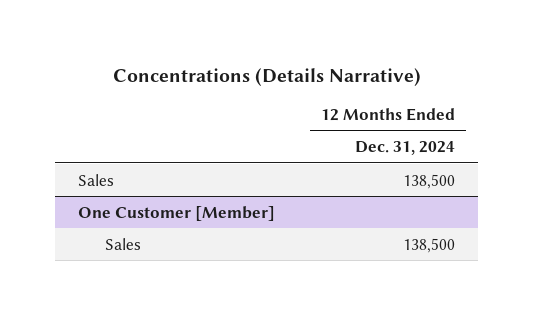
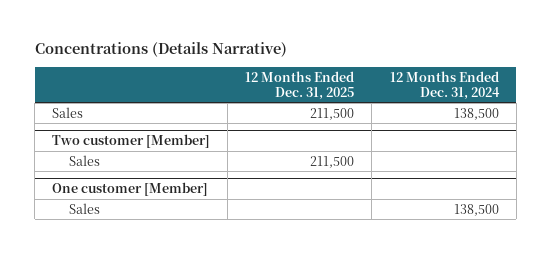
none -> [245,70,355,100] 12 Months Ended Dec. 31, 2025
none -> [52,134,211,149] Two customer [Member]
none -> [68,154,100,166] Sales
[78,205,276,221] One Customer [Member] -> [52,182,209,197] One customer [Member]

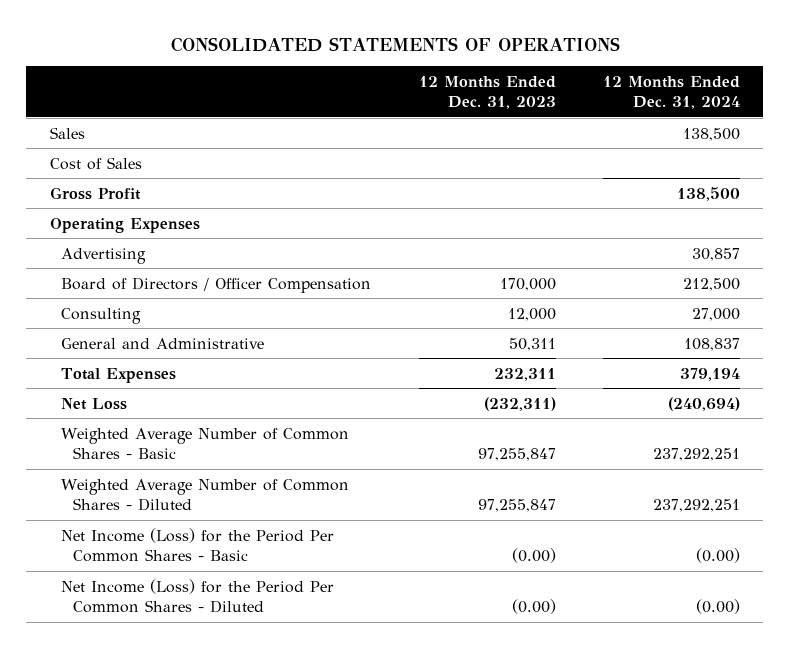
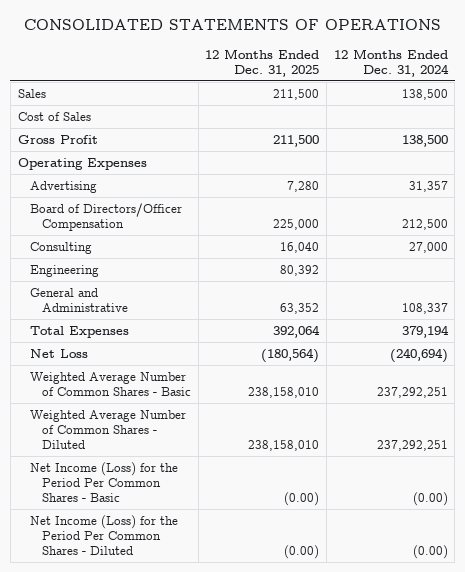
[418,76,556,110] 12 Months Ended Dec. 31, 2023 -> none
none -> [205,49,320,77] 12 Months Ended Dec. 31, 2025
[691,247,740,261] 30,857 -> [408,180,448,192] 31,357
[61,276,372,293] Board of Directors / Officer Compensation -> [29,202,182,231] Board of Directors/Officer Compensation
none -> [29,264,99,277] Engineering
[683,337,740,351] 108,837 -> [401,302,448,314] 108,337

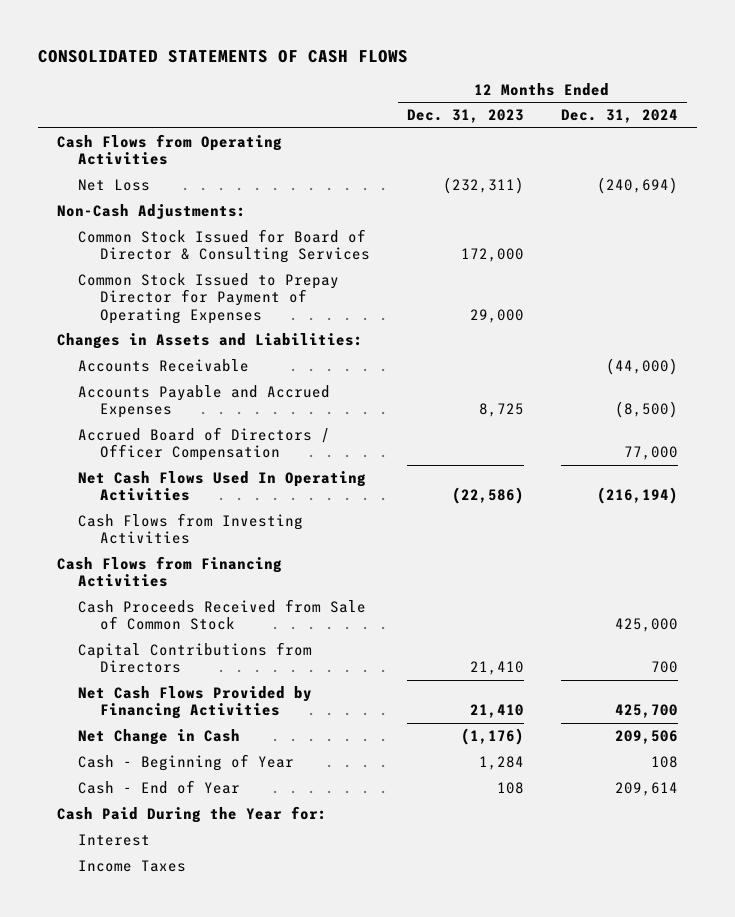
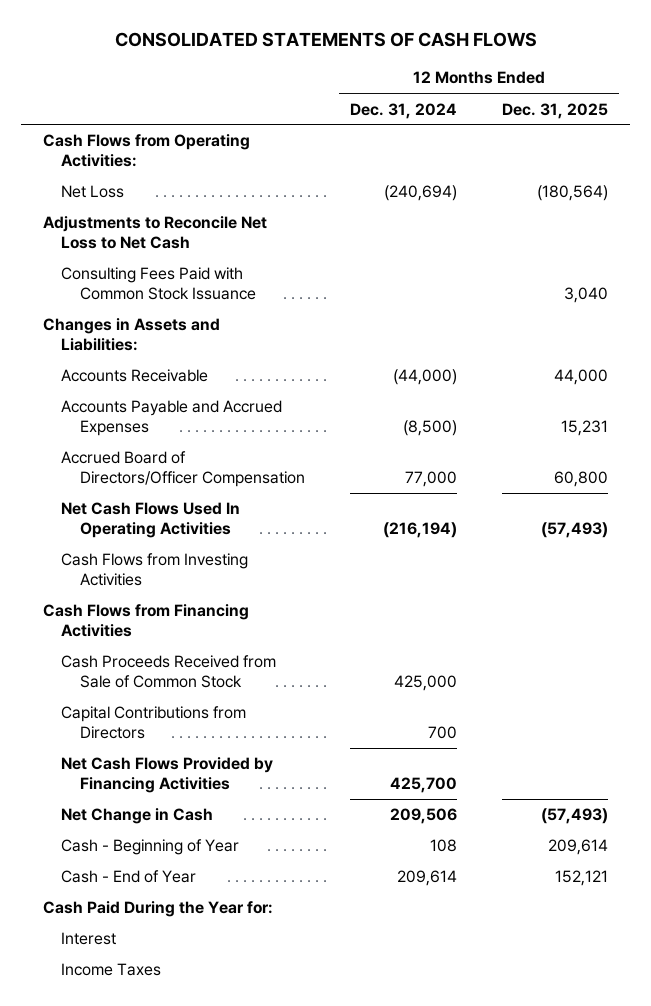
[406,109,524,124] Dec. 31, 2023 -> none
none -> [501,102,608,119] Dec. 31, 2025
[56,134,282,166] Cash Flows from Operating Activities -> [43,134,251,168] Cash Flows from Operating Activities:
[78,229,370,264] Common Stock Issued for Board of Director & Consulting Services -> none
[78,273,340,324] Common Stock Issued to Prepay Director for Payment of Operating Expenses -> none
[56,204,246,220] Non-Cash Adjustments: -> [43,216,268,250] Adjustments to Reconcile Net Loss to Net Cash
none -> [61,267,256,301] Consulting Fees Paid with Common Stock Issuance
[78,427,331,462] Accrued Board of Directors / Officer Compensation -> [61,451,305,488] Accrued Board of Directors/Officer Compensation

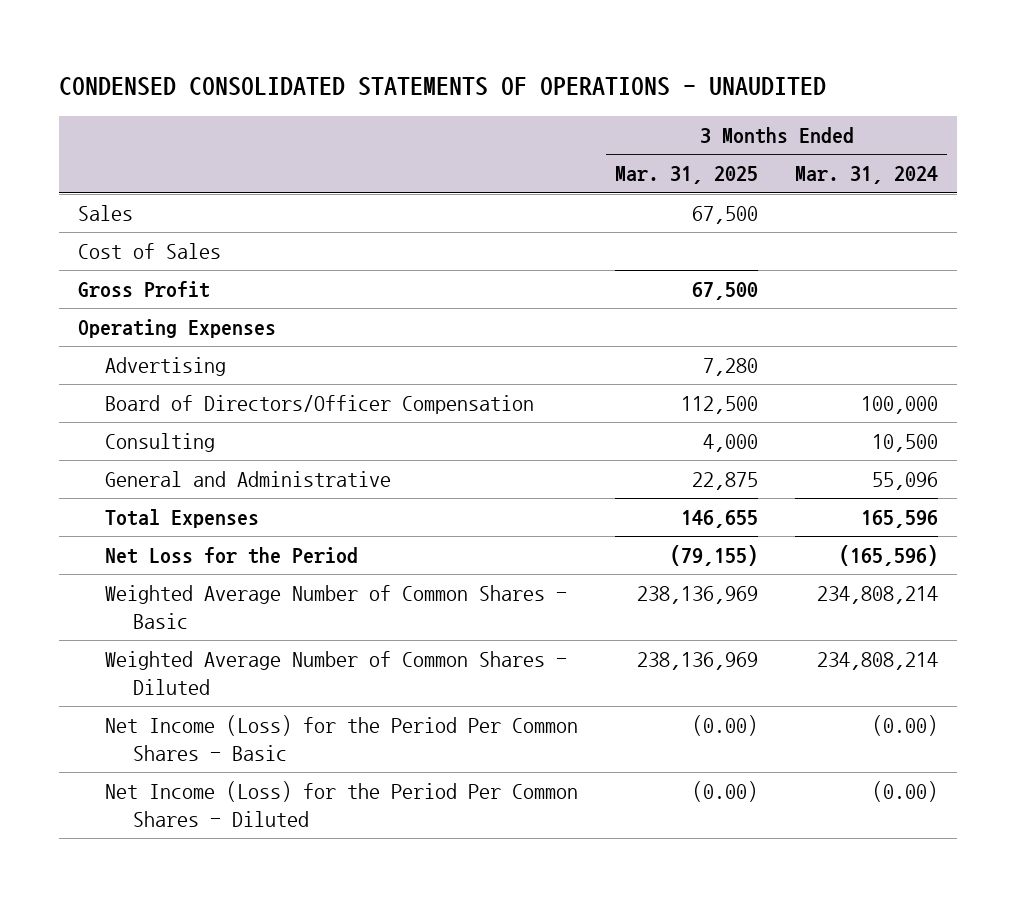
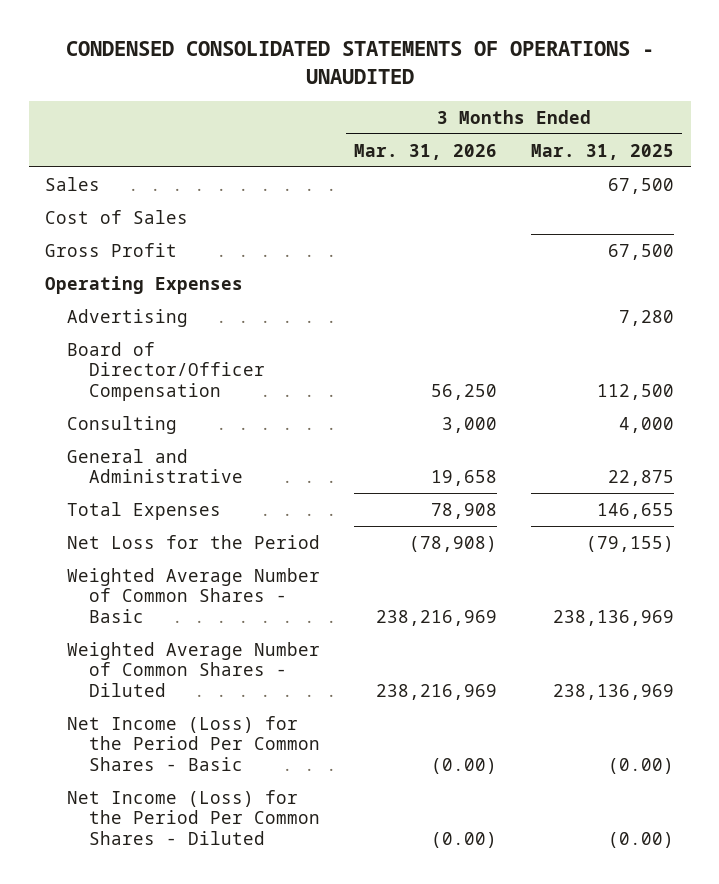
[795,166,939,185] Mar. 31, 2024 -> none
none -> [354,143,498,160] Mar. 31, 2026
[105,395,535,415] Board of Directors/Officer Compensation -> [67,341,266,401] Board of Director/Officer Compensation

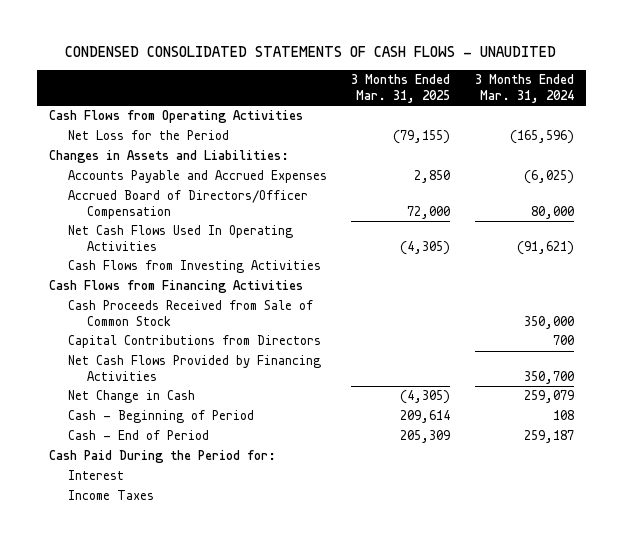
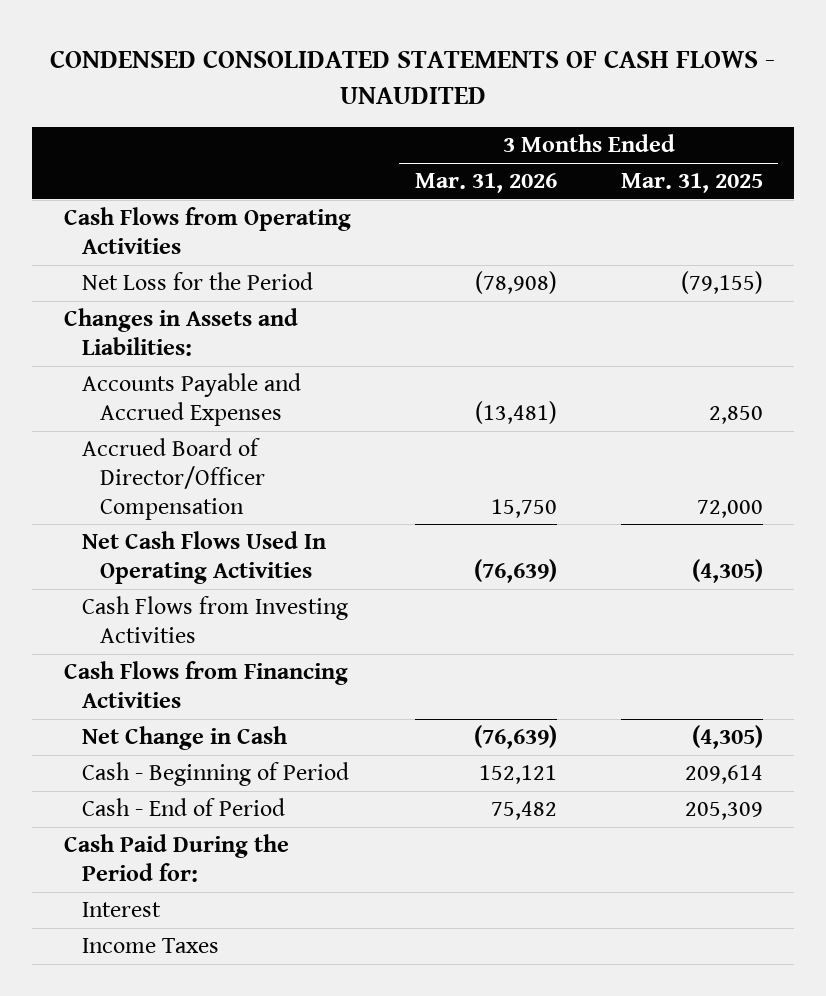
[474,74,574,103] 3 Months Ended Mar. 31, 2024 -> none
none -> [414,173,557,194] Mar. 31, 2026
[68,190,309,219] Accrued Board of Directors/Officer Compensation -> [81,438,266,520] Accrued Board of Director/Officer Compensation
[68,300,314,326] Cash Proceeds Received from Sale of Common Stock -> none
[68,335,322,349] Capital Contributions from Directors -> none
[68,355,322,381] Net Cash Flows Provided by Financing Activities -> none

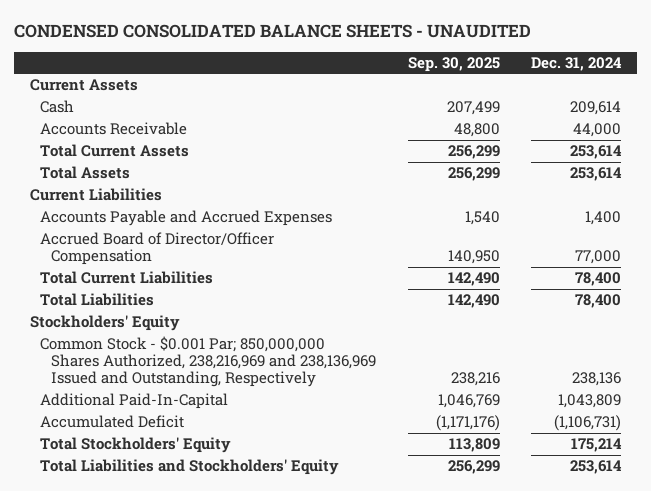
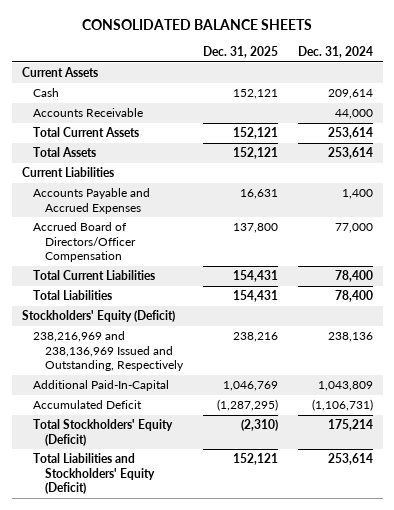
[13,23,531,38] CONDENSED CONSOLIDATED BALANCE SHEETS - UNAUDITED -> [82,19,313,31] CONSOLIDATED BALANCE SHEETS
[407,56,500,72] Sep. 30, 2025 -> none
none -> [202,46,278,59] Dec. 31, 2025
[40,232,275,266] Accrued Board of Director/Officer Compensation -> [33,222,136,263] Accrued Board of Directors/Officer Compensation
[29,315,180,332] Stockholders' Equity -> [21,310,175,323] Stockholders' Equity (Deficit)
[40,336,376,388] Common Stock - $0.001 Par; 850,000,000 Shares Authorized, 238,216,969 and 238,136,969 Issued and Outstanding, Respectively -> [33,331,184,372] 238,216,969 and 238,136,969 Issued and Outstanding, Respectively
[40,437,232,454] Total Stockholders' Equity -> [33,419,174,446] Total Stockholders' Equity (Deficit)
[40,459,340,476] Total Liabilities and Stockholders' Equity -> [33,453,155,495] Total Liabilities and Stockholders' Equity (Deficit)

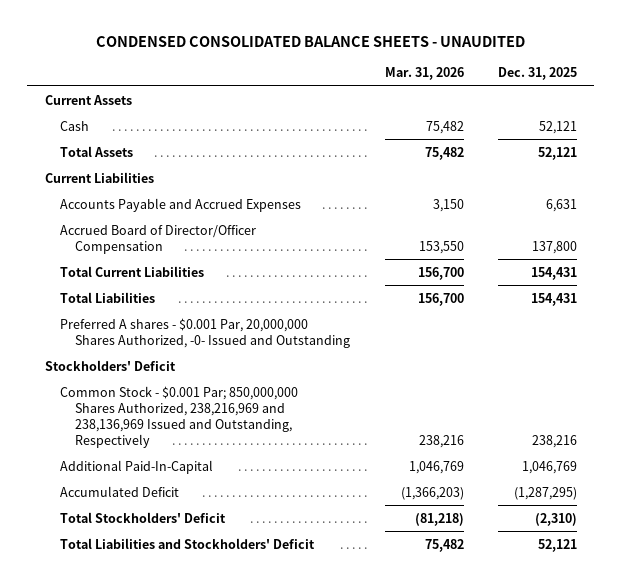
[82,19,313,31] CONSOLIDATED BALANCE SHEETS -> [95,36,525,48] CONDENSED CONSOLIDATED BALANCE SHEETS - UNAUDITED
[297,46,373,59] Dec. 31, 2024 -> none
none -> [384,67,464,81] Mar. 31, 2026
[33,108,144,118] Accounts Receivable -> none
[33,127,140,138] Total Current Assets -> none
[232,89,278,100] 152,121 -> [539,120,578,134] 52,121
[232,147,278,160] 152,121 -> [538,146,578,160] 52,121
[239,189,278,200] 16,631 -> [546,198,578,212] 6,631
[33,222,136,263] Accrued Board of Directors/Officer Compensation -> [59,224,256,254] Accrued Board of Director/Officer Compensation
none -> [59,317,351,348] Preferred A shares - $0.001 Par, 20,000,000 Shares Authorized, -0- Issued and Outstanding
[21,310,175,323] Stockholders' Equity (Deficit) -> [44,359,176,371] Stockholders' Deficit
[33,331,184,372] 238,216,969 and 238,136,969 Issued and Outstanding, Respectively -> [59,385,298,448] Common Stock - $0.001 Par; 850,000,000 Shares Authorized, 238,216,969 and 238,136,969 Issued and Outstanding, Respectively
[33,419,174,446] Total Stockholders' Equity (Deficit) -> [59,511,226,523] Total Stockholders' Deficit
[33,453,155,495] Total Liabilities and Stockholders' Equity (Deficit) -> [59,537,315,549] Total Liabilities and Stockholders' Deficit
[232,453,278,466] 152,121 -> [538,538,578,552] 52,121

